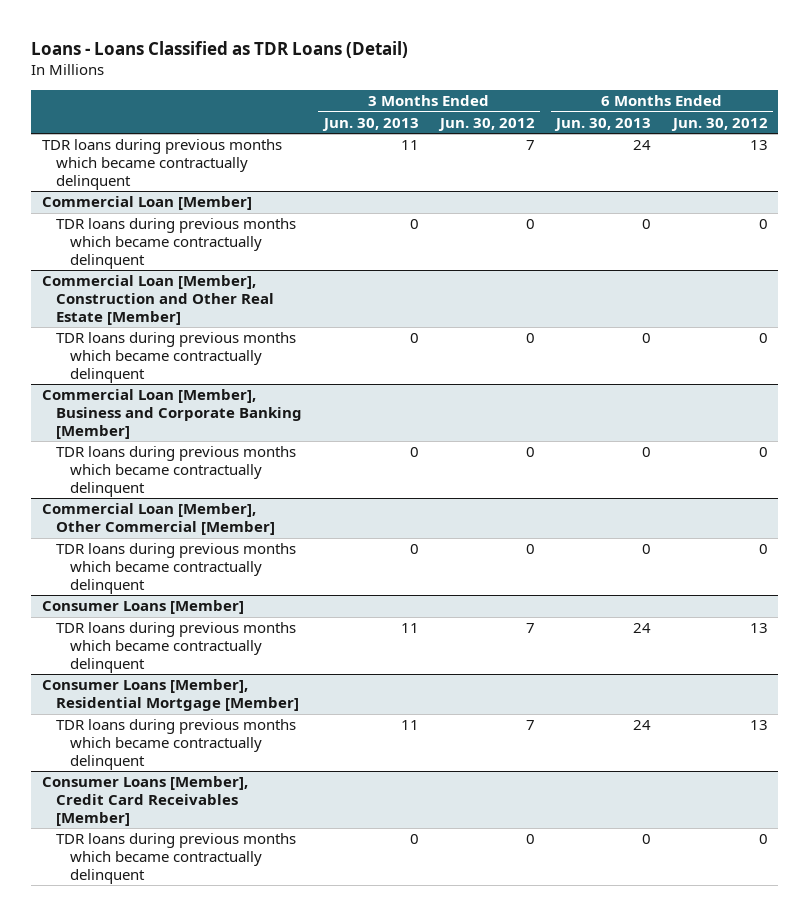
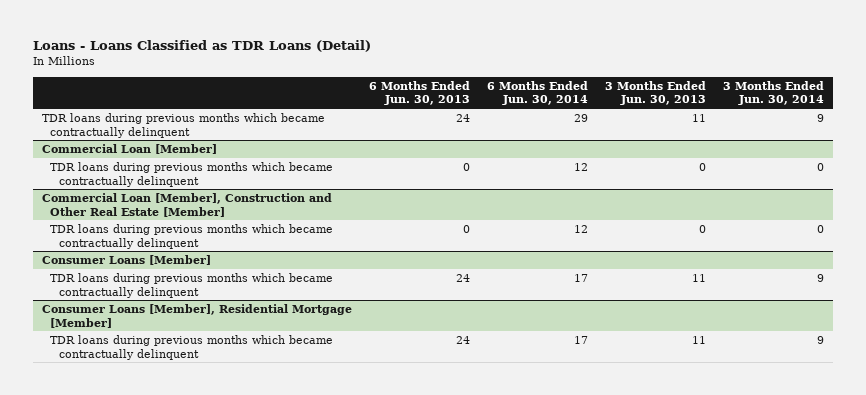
[437,117,535,131] Jun. 30, 2012 -> none
[670,117,768,131] Jun. 30, 2012 -> none
none -> [486,80,588,106] 6 Months Ended Jun. 30, 2014
none -> [723,80,825,106] 3 Months Ended Jun. 30, 2014
[42,389,303,439] Commercial Loan [Member], Business and Corporate Banking [Member] -> none
[56,446,297,497] TDR loans during previous months which became contractually delinquent -> none
[42,503,276,536] Commercial Loan [Member], Other Commercial [Member] -> none
[56,543,297,594] TDR loans during previous months which became contractually delinquent -> none
[42,776,249,826] Consumer Loans [Member], Credit Card Receivables [Member] -> none
[56,833,297,884] TDR loans during previous months which became contractually delinquent -> none

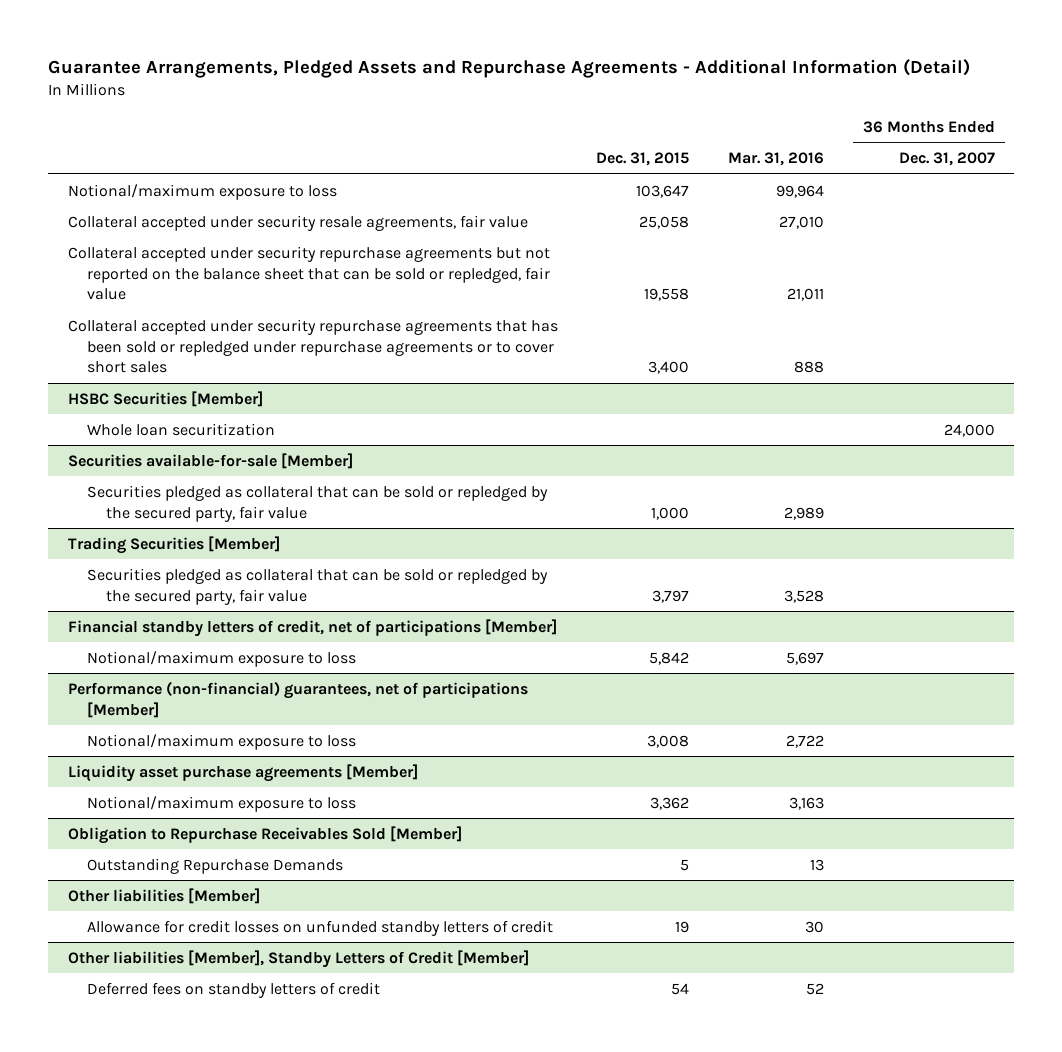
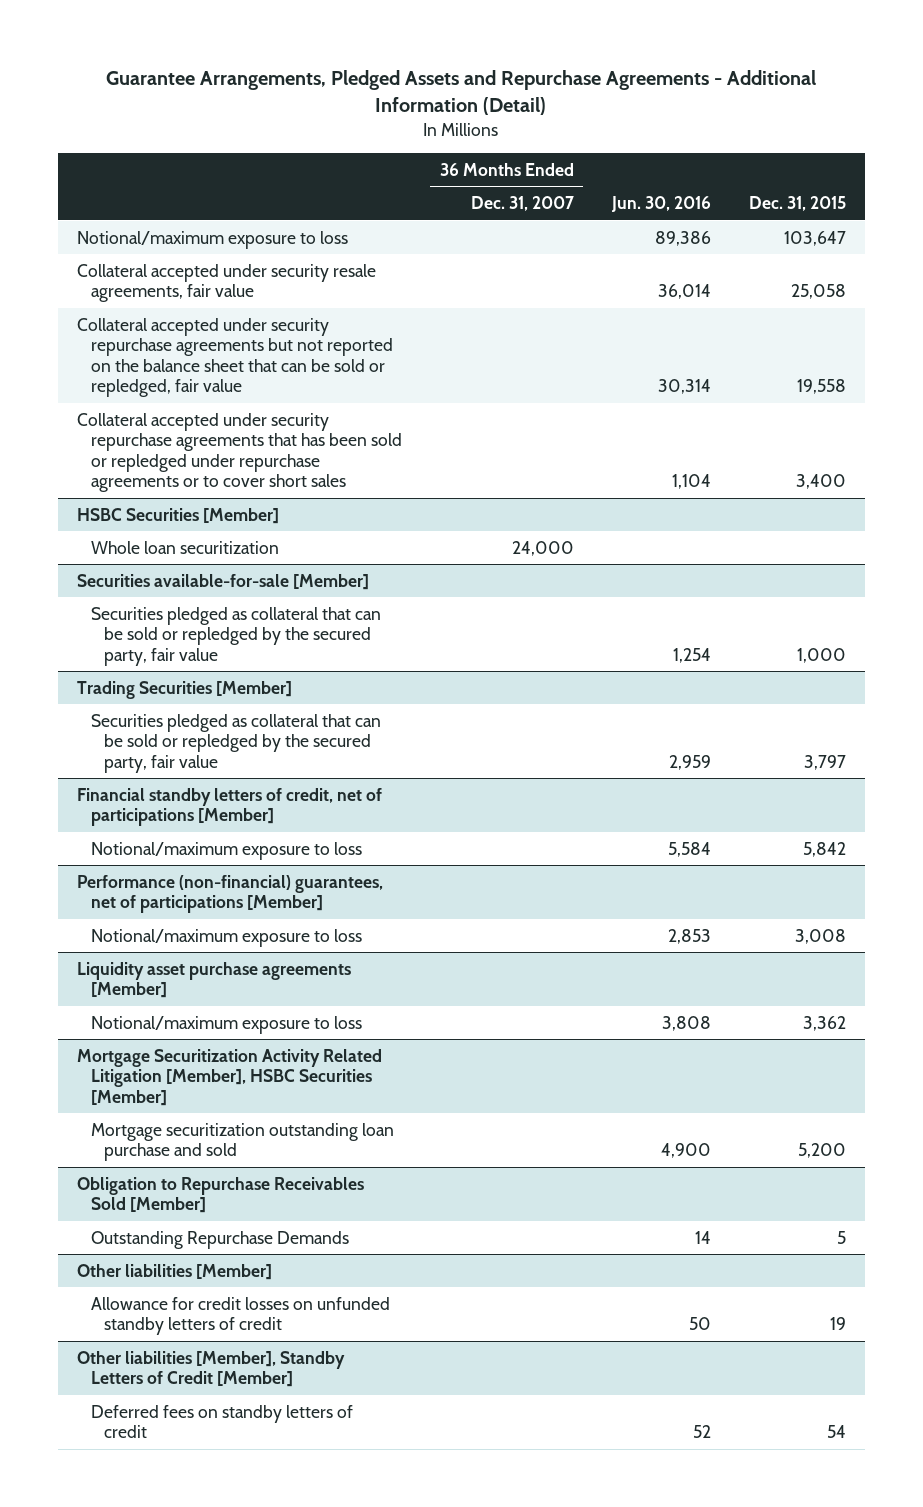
[728,152,825,167] Mar. 31, 2016 -> none
none -> [610,196,711,213] Jun. 30, 2016
none -> [77,1048,383,1106] Mortgage Securitization Activity Related Litigation [Member], HSBC Securities [Member]
none -> [90,1122,394,1162] Mortgage securitization outstanding loan purchase and sold

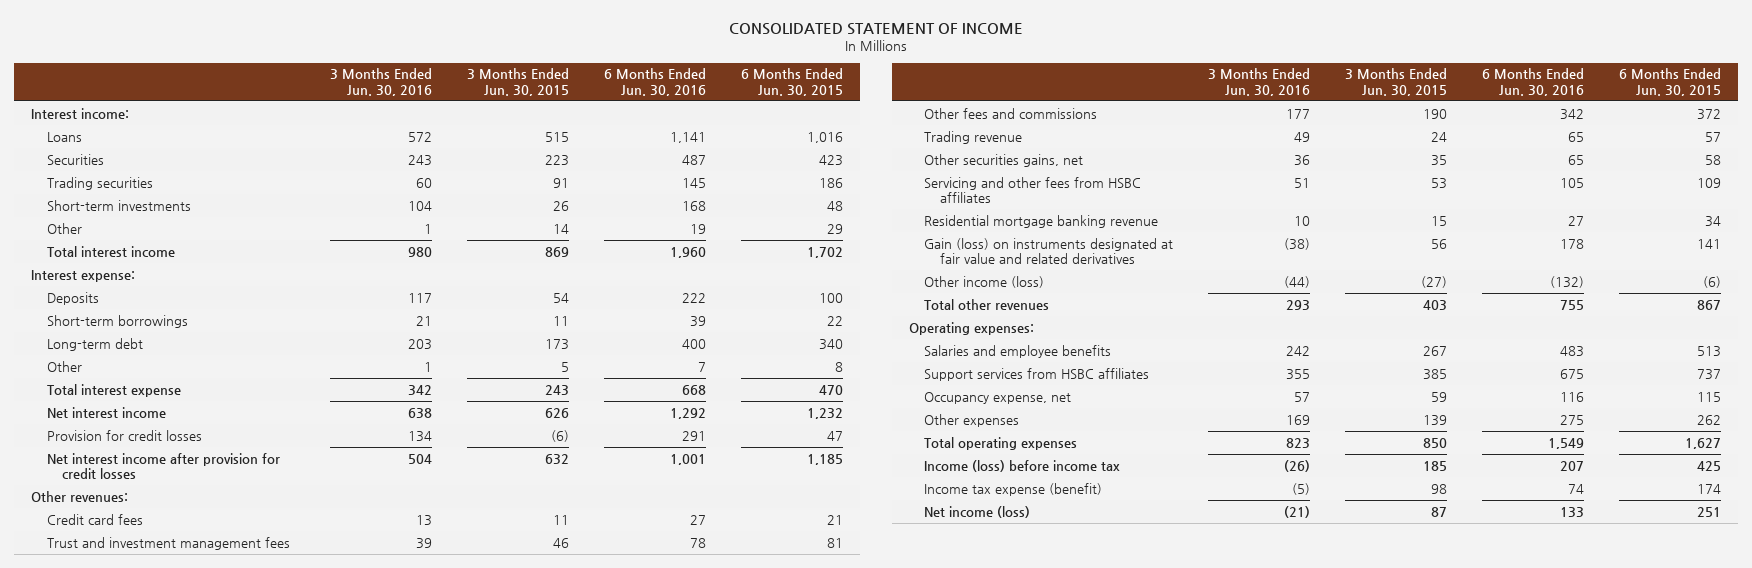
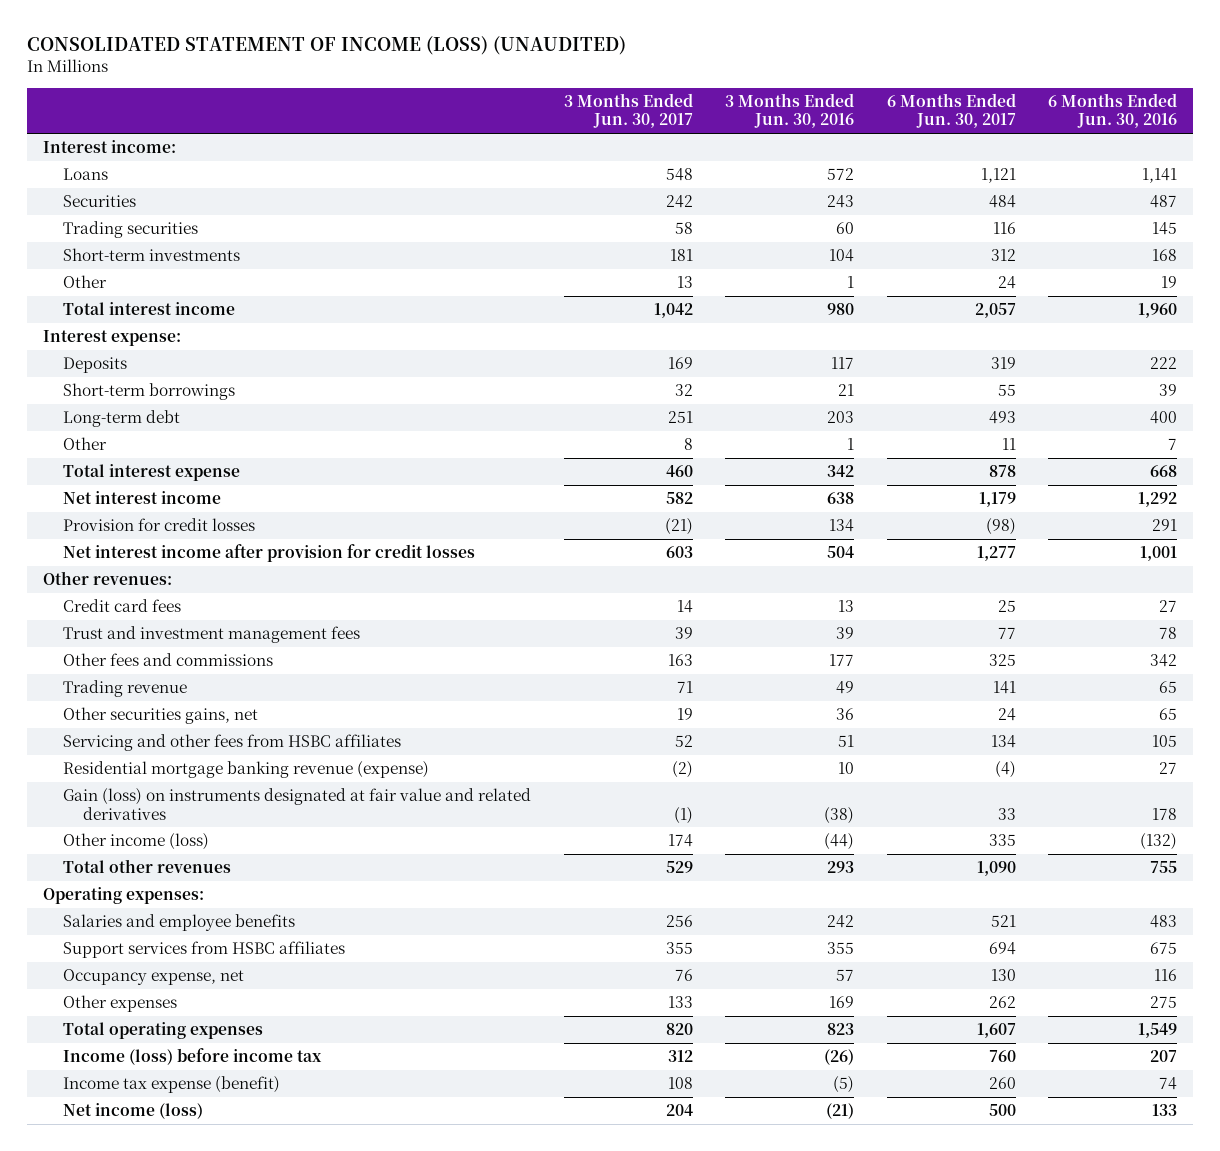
[728,23,1023,36] CONSOLIDATED STATEMENT OF INCOME -> [26,36,626,56] CONSOLIDATED STATEMENT OF INCOME (LOSS) (UNAUDITED)
[467,68,570,96] 3 Months Ended Jun. 30, 2015 -> none
[740,68,843,96] 6 Months Ended Jun. 30, 2015 -> none
none -> [563,93,693,129] 3 Months Ended Jun. 30, 2017
none -> [886,93,1016,129] 6 Months Ended Jun. 30, 2017
[924,214,1159,228] Residential mortgage banking revenue -> [63,761,430,779] Residential mortgage banking revenue (expense)

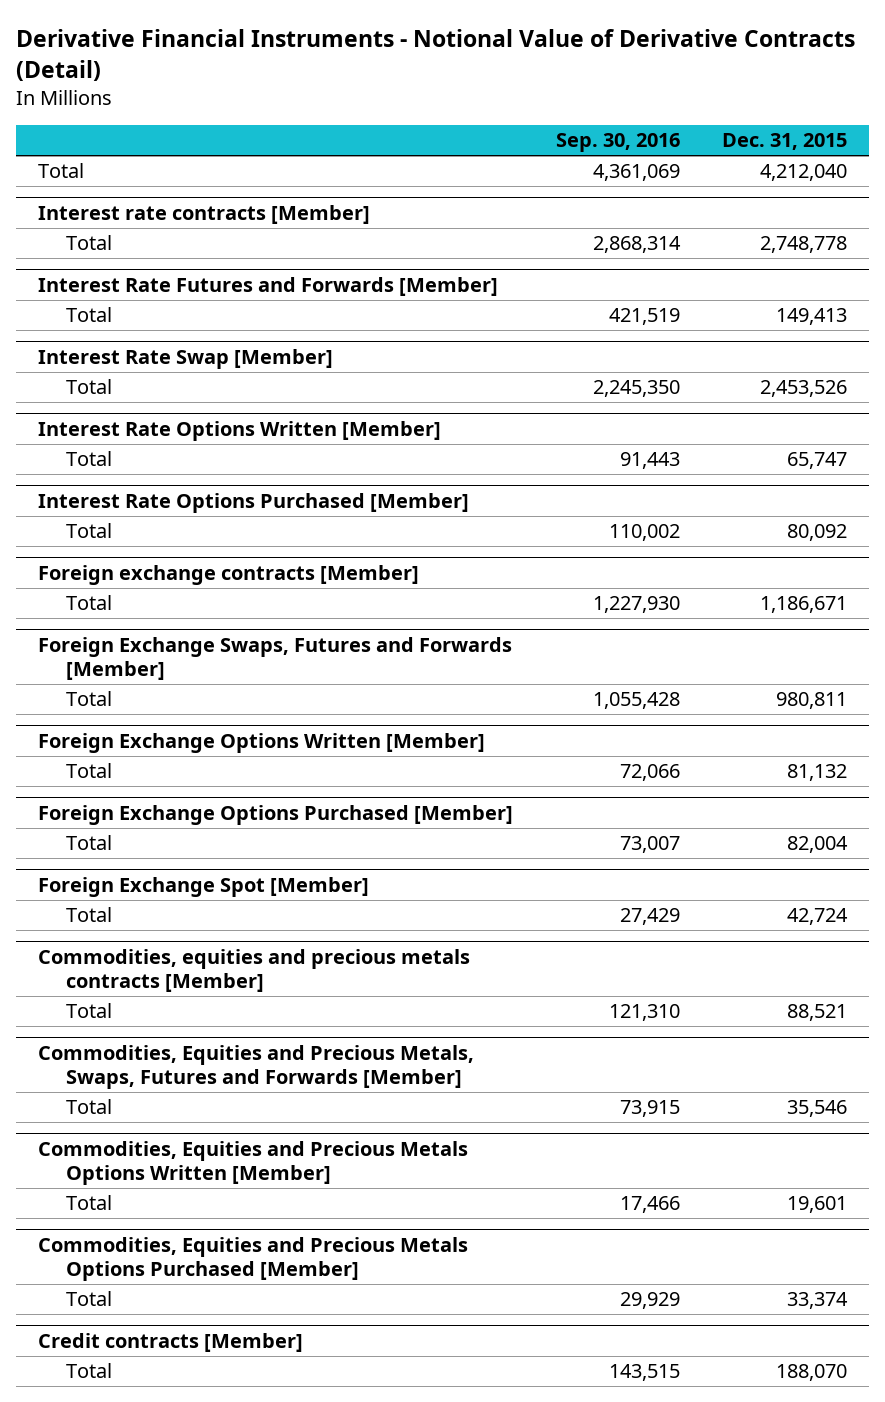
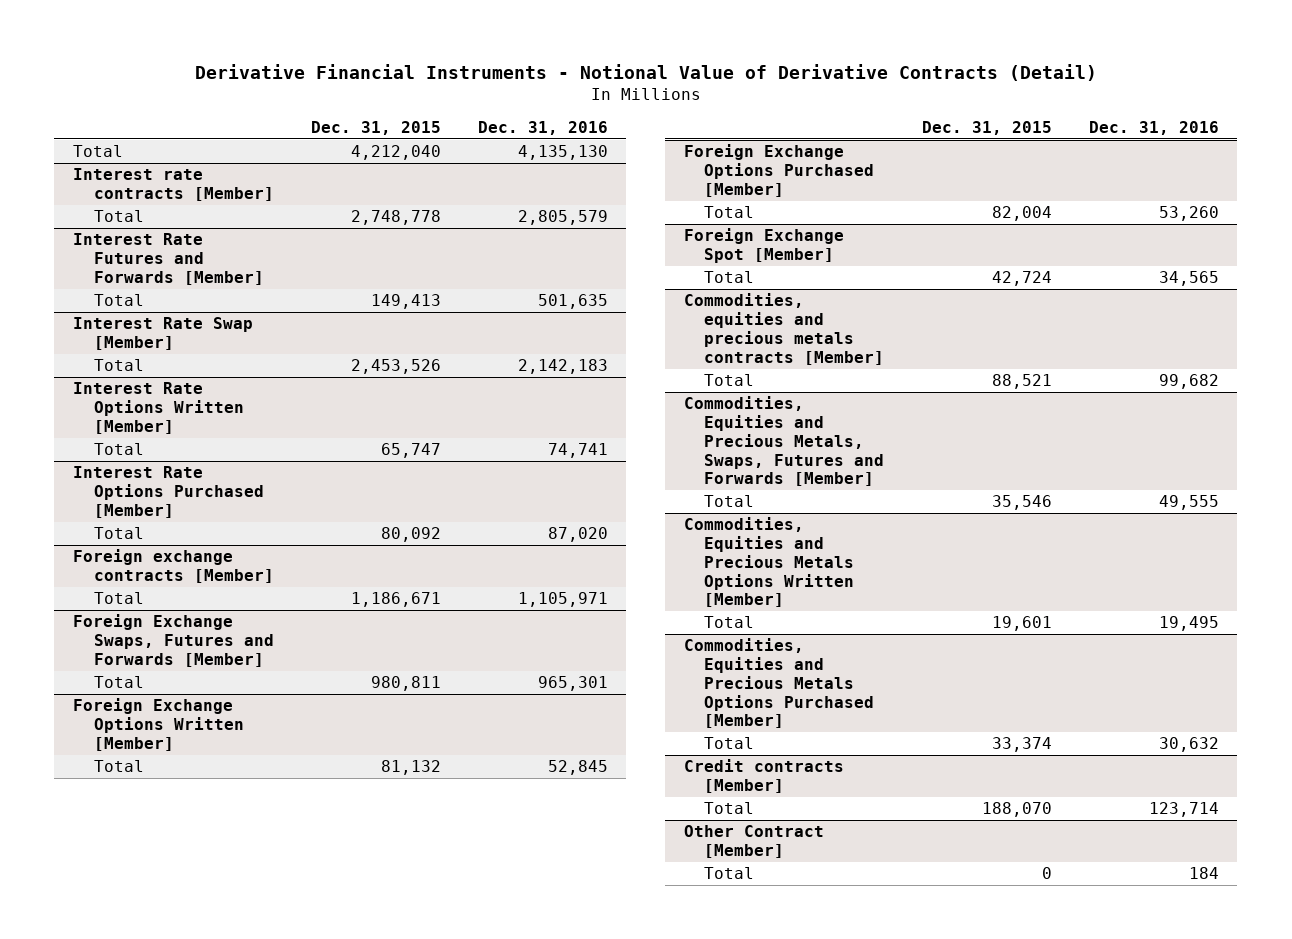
[555,133,680,153] Sep. 30, 2016 -> none
none -> [477,120,608,135] Dec. 31, 2016
none -> [683,825,824,859] Other Contract [Member]
none -> [704,867,755,880] Total

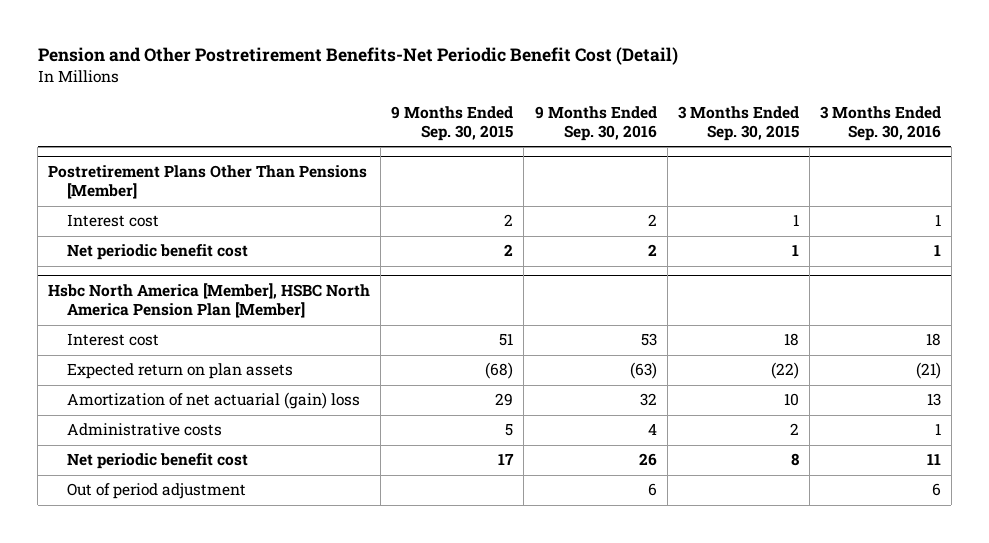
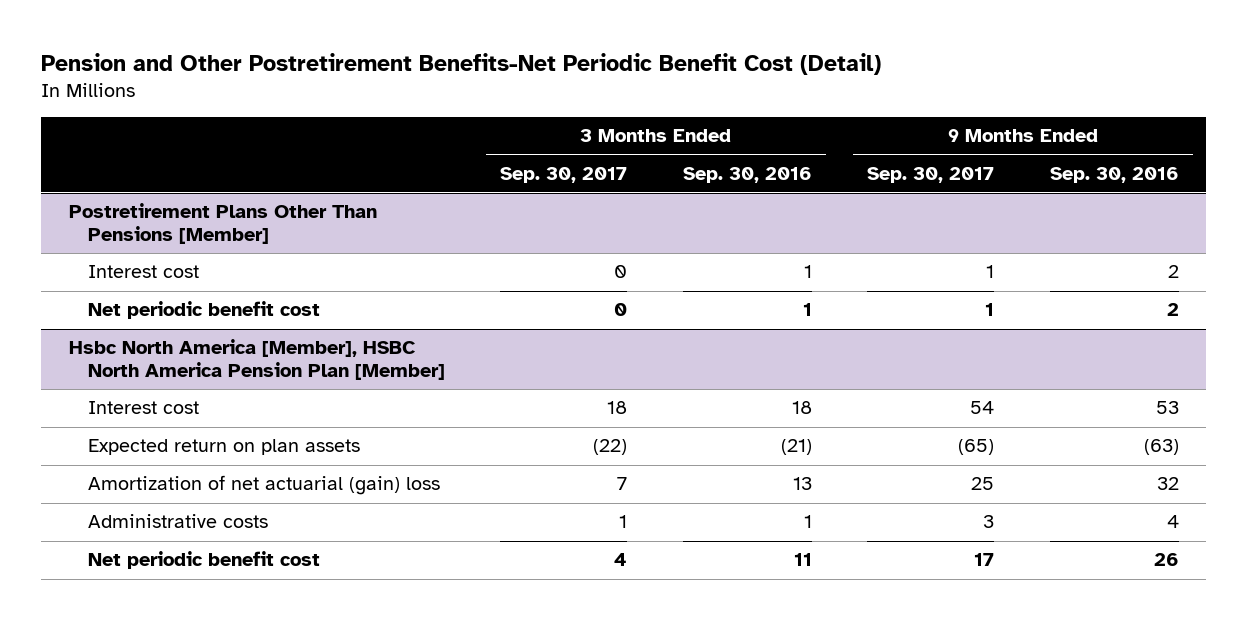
[391,105,514,141] 9 Months Ended Sep. 30, 2015 -> none
[677,105,799,141] 3 Months Ended Sep. 30, 2015 -> none
none -> [500,166,628,183] Sep. 30, 2017
none -> [867,166,995,183] Sep. 30, 2017
[67,483,247,500] Out of period adjustment -> none

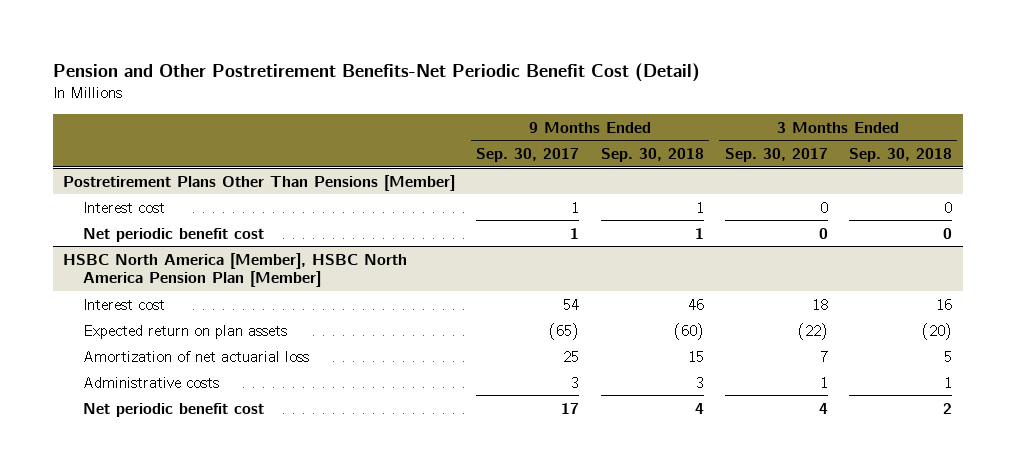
[682,166,812,183] Sep. 30, 2016 -> none
[1049,166,1179,183] Sep. 30, 2016 -> none
none -> [600,147,704,162] Sep. 30, 2018
none -> [849,147,953,162] Sep. 30, 2018
[68,339,445,381] Hsbc North America [Member], HSBC North America Pension Plan [Member] -> [63,252,408,288] HSBC North America [Member], HSBC North America Pension Plan [Member]
[87,475,440,496] Amortization of net actuarial (gain) loss -> [83,350,310,362] Amortization of net actuarial loss

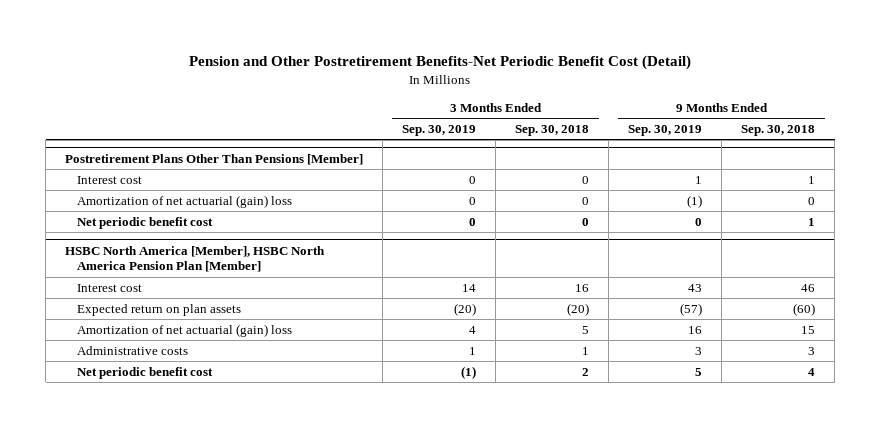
[476,147,580,162] Sep. 30, 2017 -> none
[724,147,828,162] Sep. 30, 2017 -> none
none -> [402,125,477,137] Sep. 30, 2019
none -> [628,125,703,137] Sep. 30, 2019
none -> [76,194,292,208] Amortization of net actuarial (gain) loss
[83,350,310,362] Amortization of net actuarial loss -> [76,323,292,337] Amortization of net actuarial (gain) loss

